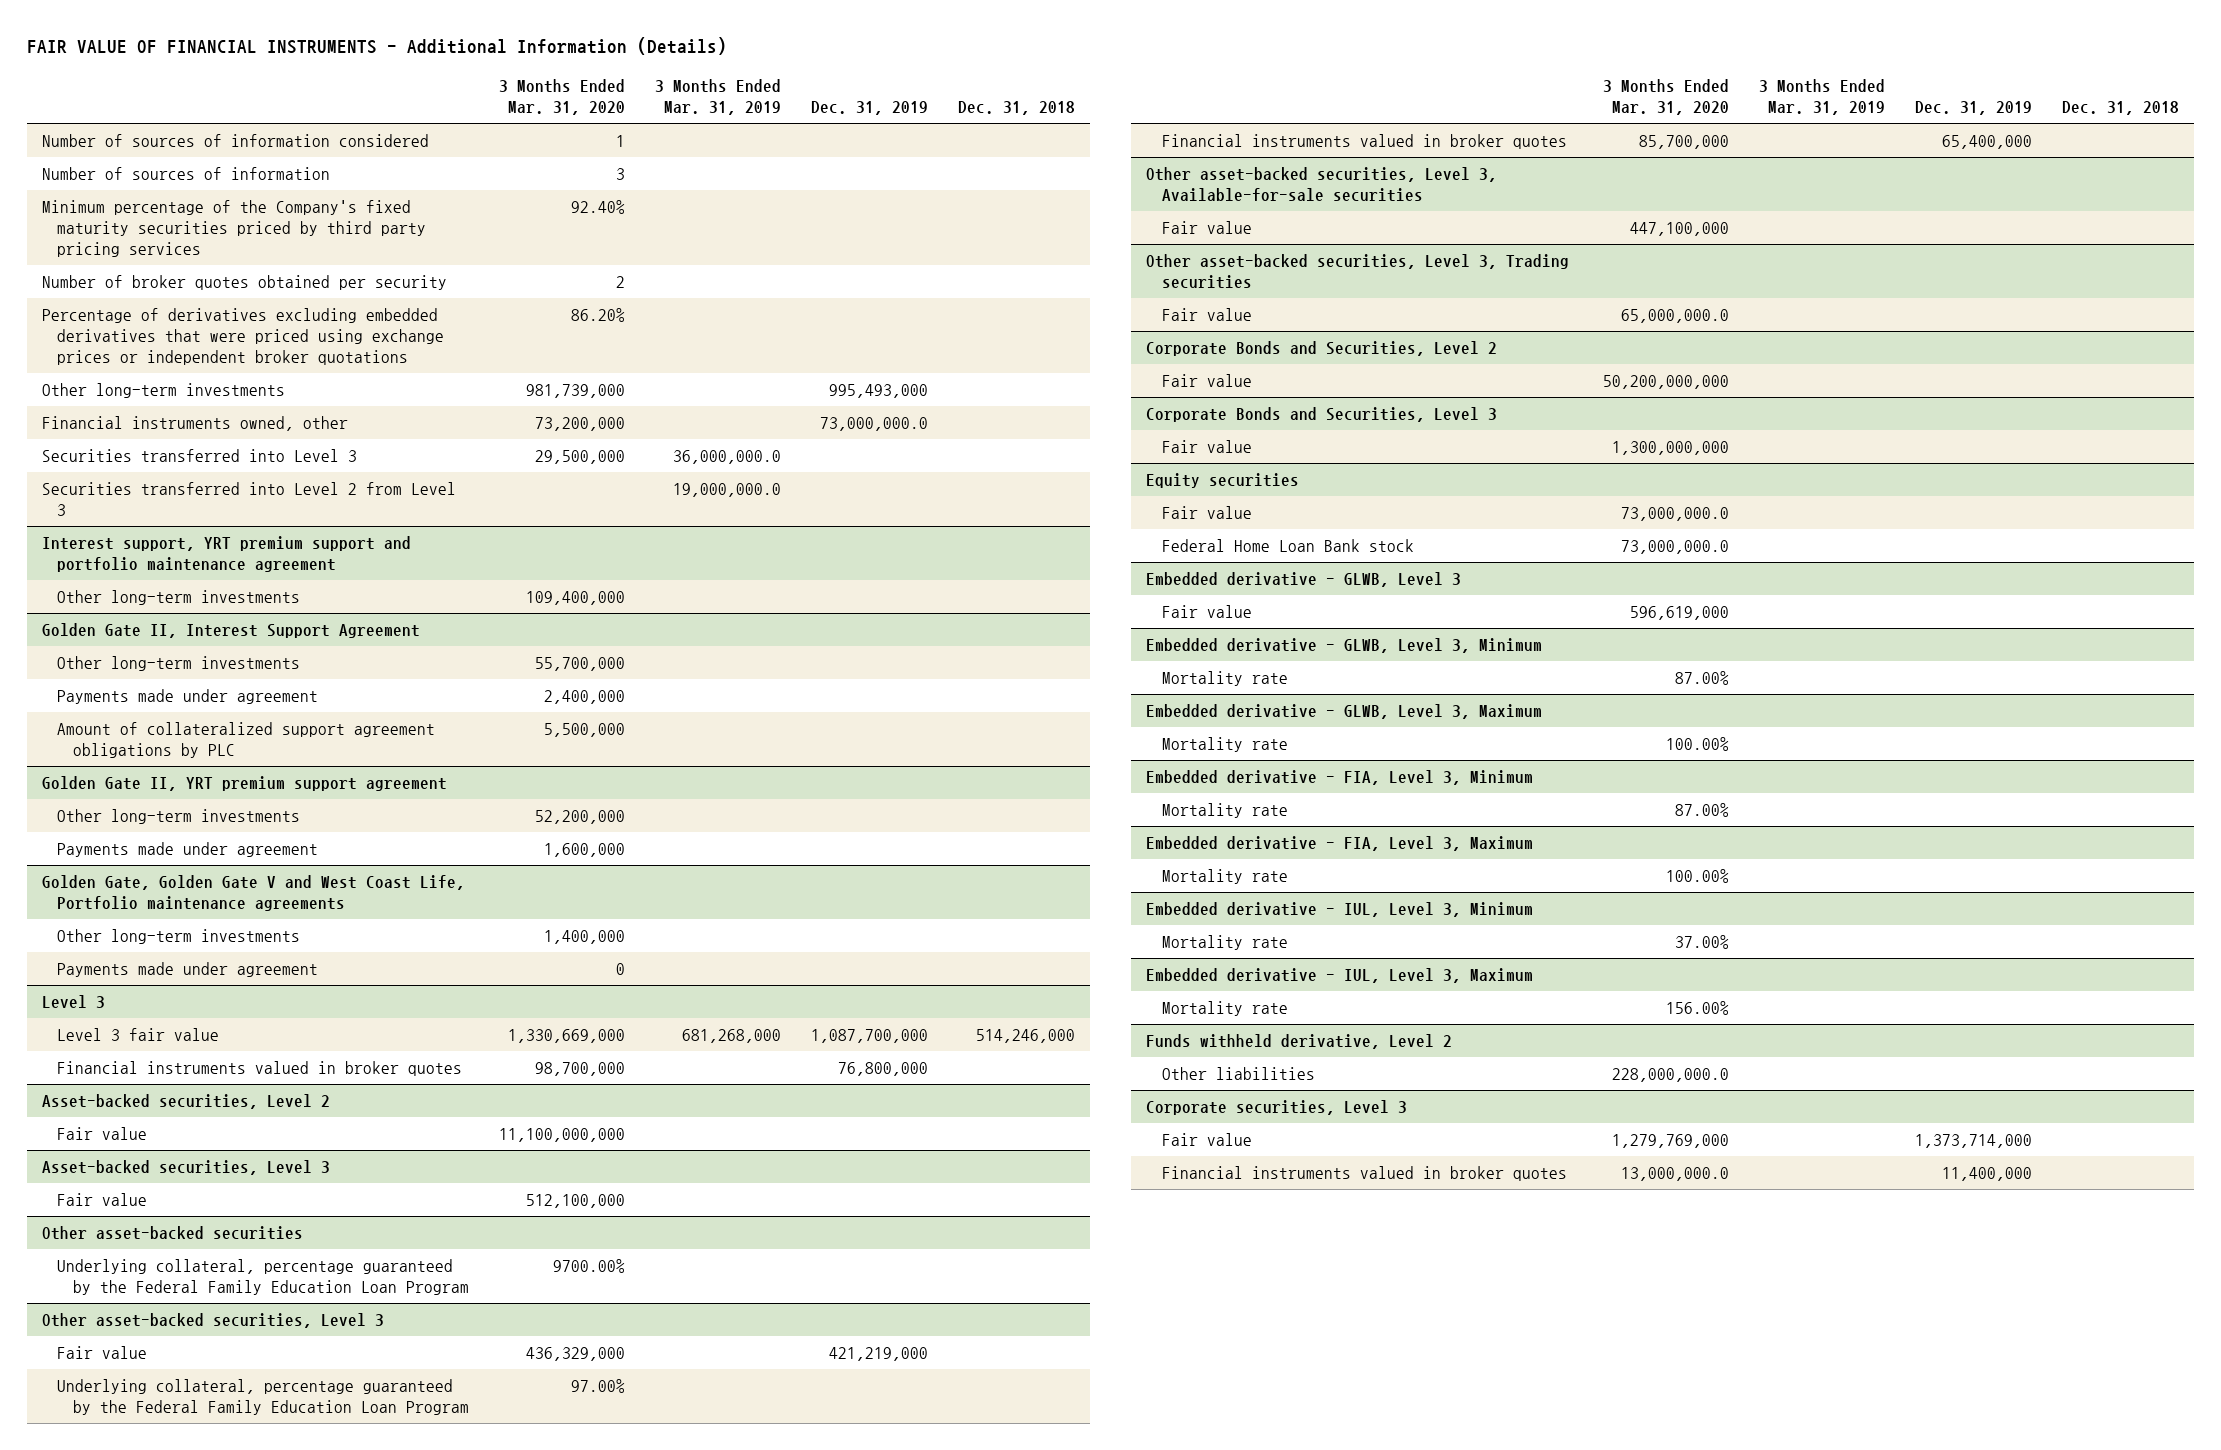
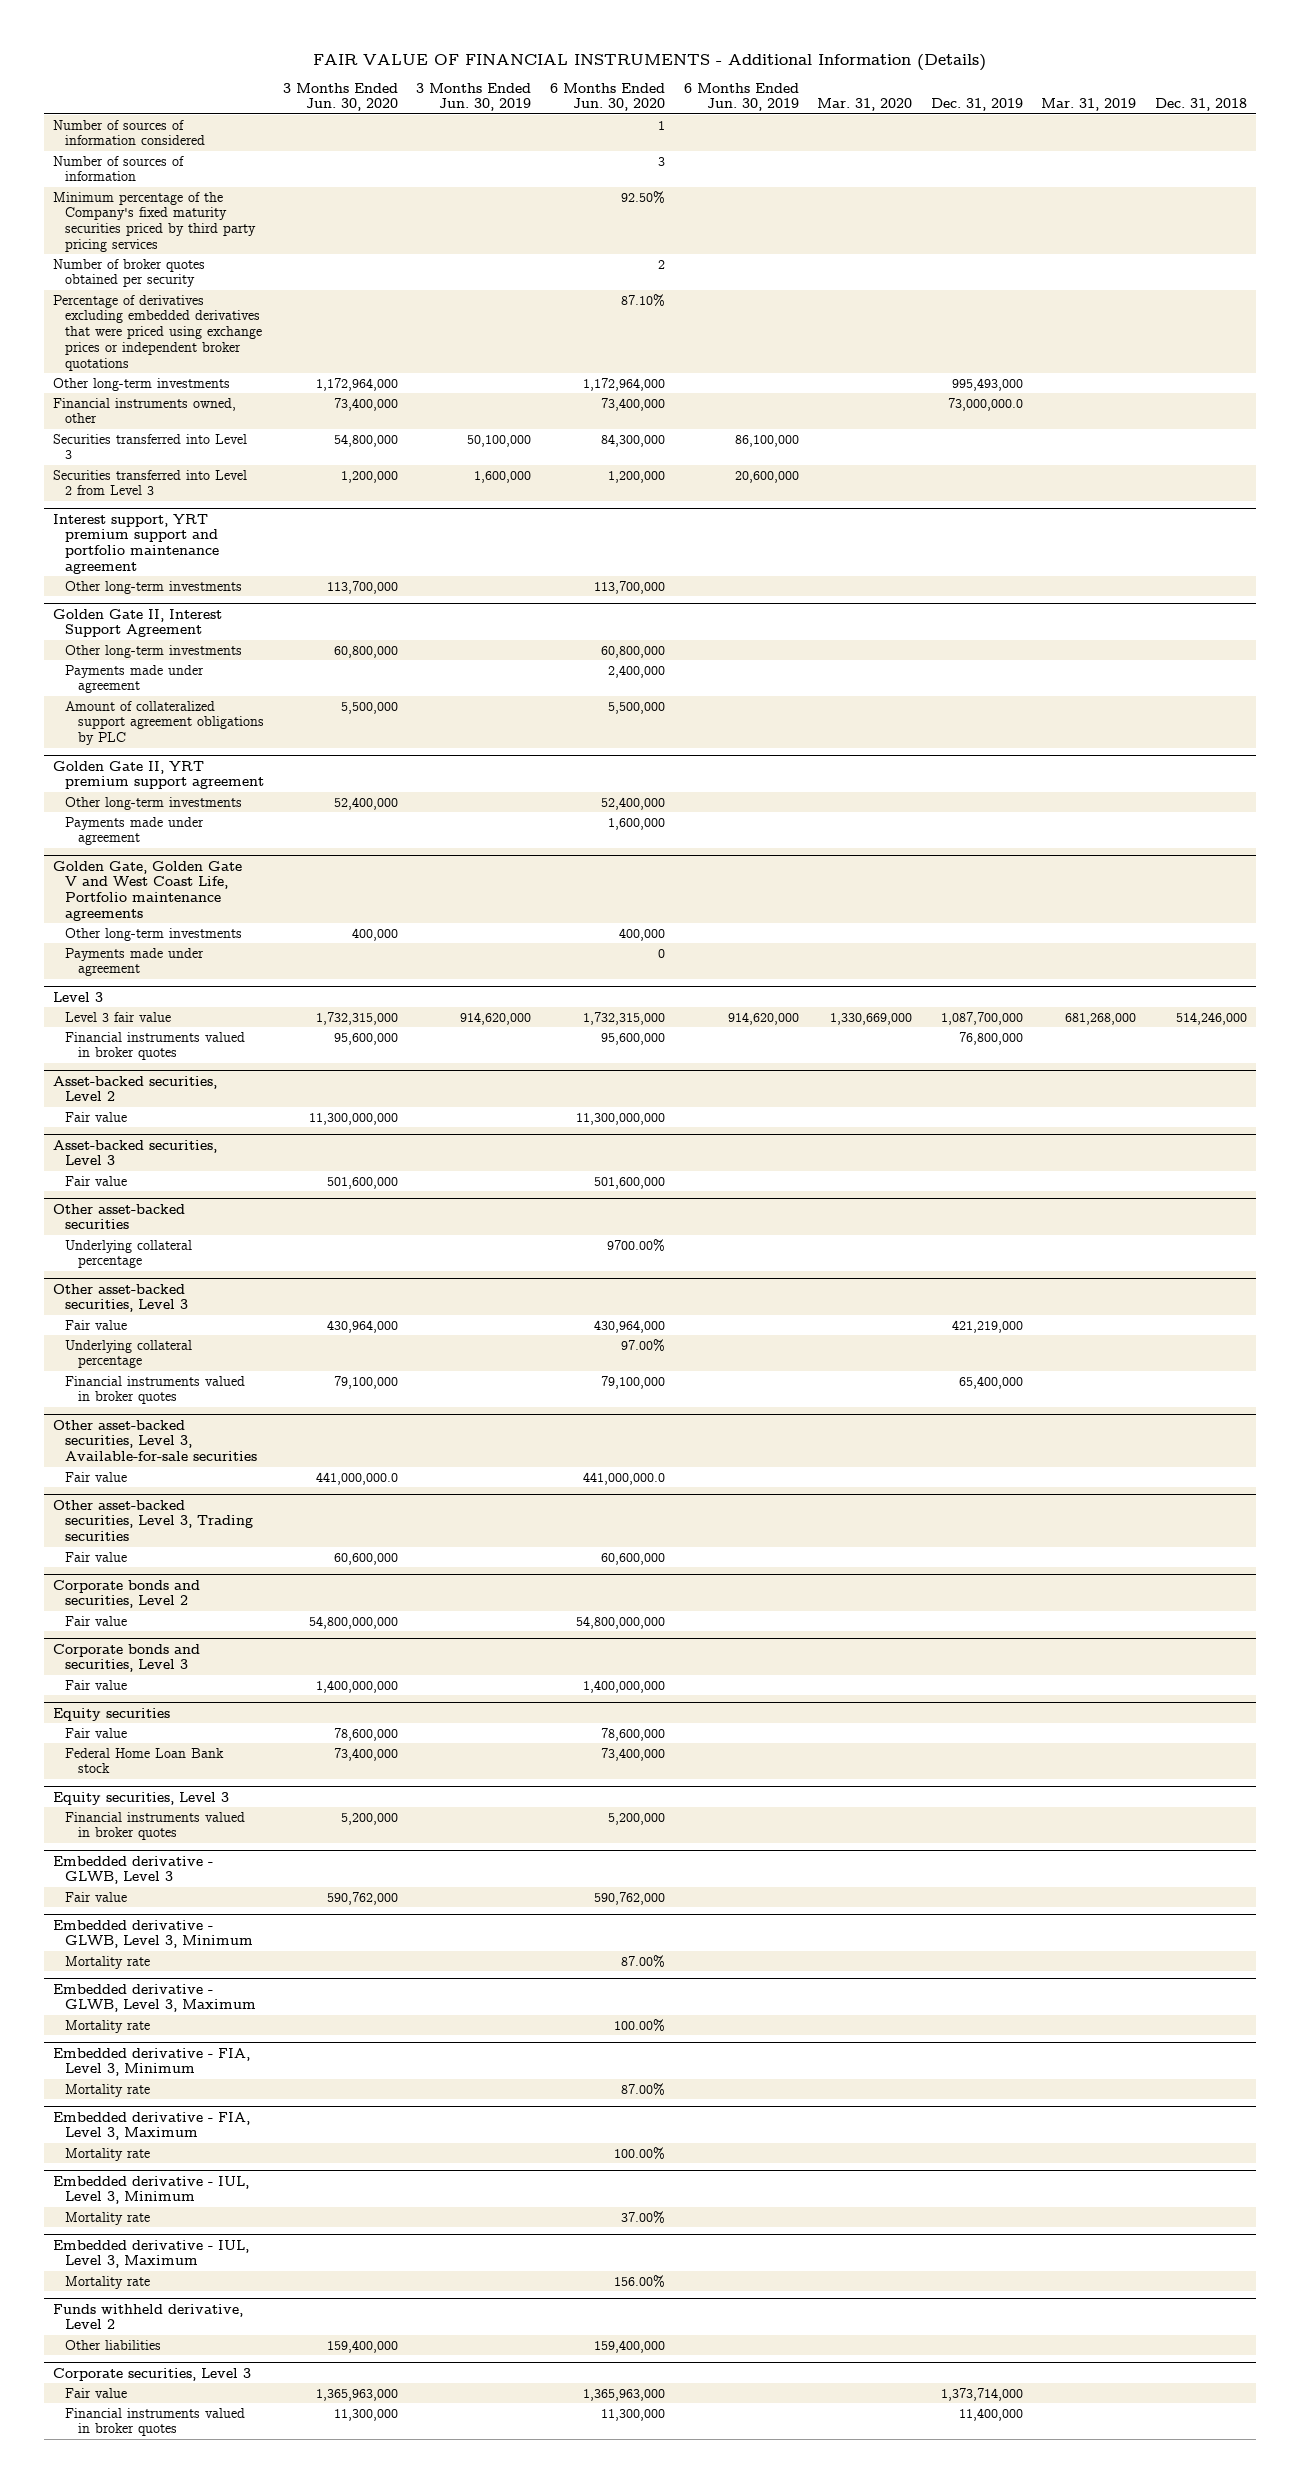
[498,78,625,115] 3 Months Ended Mar. 31, 2020 -> none
[654,78,781,115] 3 Months Ended Mar. 31, 2019 -> none
none -> [282,82,398,112] 3 Months Ended Jun. 30, 2020
none -> [416,82,532,112] 3 Months Ended Jun. 30, 2019
none -> [549,82,665,112] 6 Months Ended Jun. 30, 2020
none -> [683,82,799,112] 6 Months Ended Jun. 30, 2019
none -> [817,98,913,112] Mar. 31, 2020
none -> [1041,98,1137,112] Mar. 31, 2019
[57,1258,469,1295] Underlying collateral, percentage guaranteed by the Federal Family Education Loan Program -> [65,1239,193,1269] Underlying collateral percentage
[57,1378,469,1415] Underlying collateral, percentage guaranteed by the Federal Family Education Loan Program -> [65,1339,193,1369] Underlying collateral percentage
[1146,340,1498,356] Corporate Bonds and Securities, Level 2 -> [53,1579,201,1609] Corporate bonds and securities, Level 2
[1146,406,1498,422] Corporate Bonds and Securities, Level 3 -> [53,1643,201,1673] Corporate bonds and securities, Level 3
none -> [53,1791,230,1805] Equity securities, Level 3
none -> [65,1811,246,1841] Financial instruments valued in broker quotes

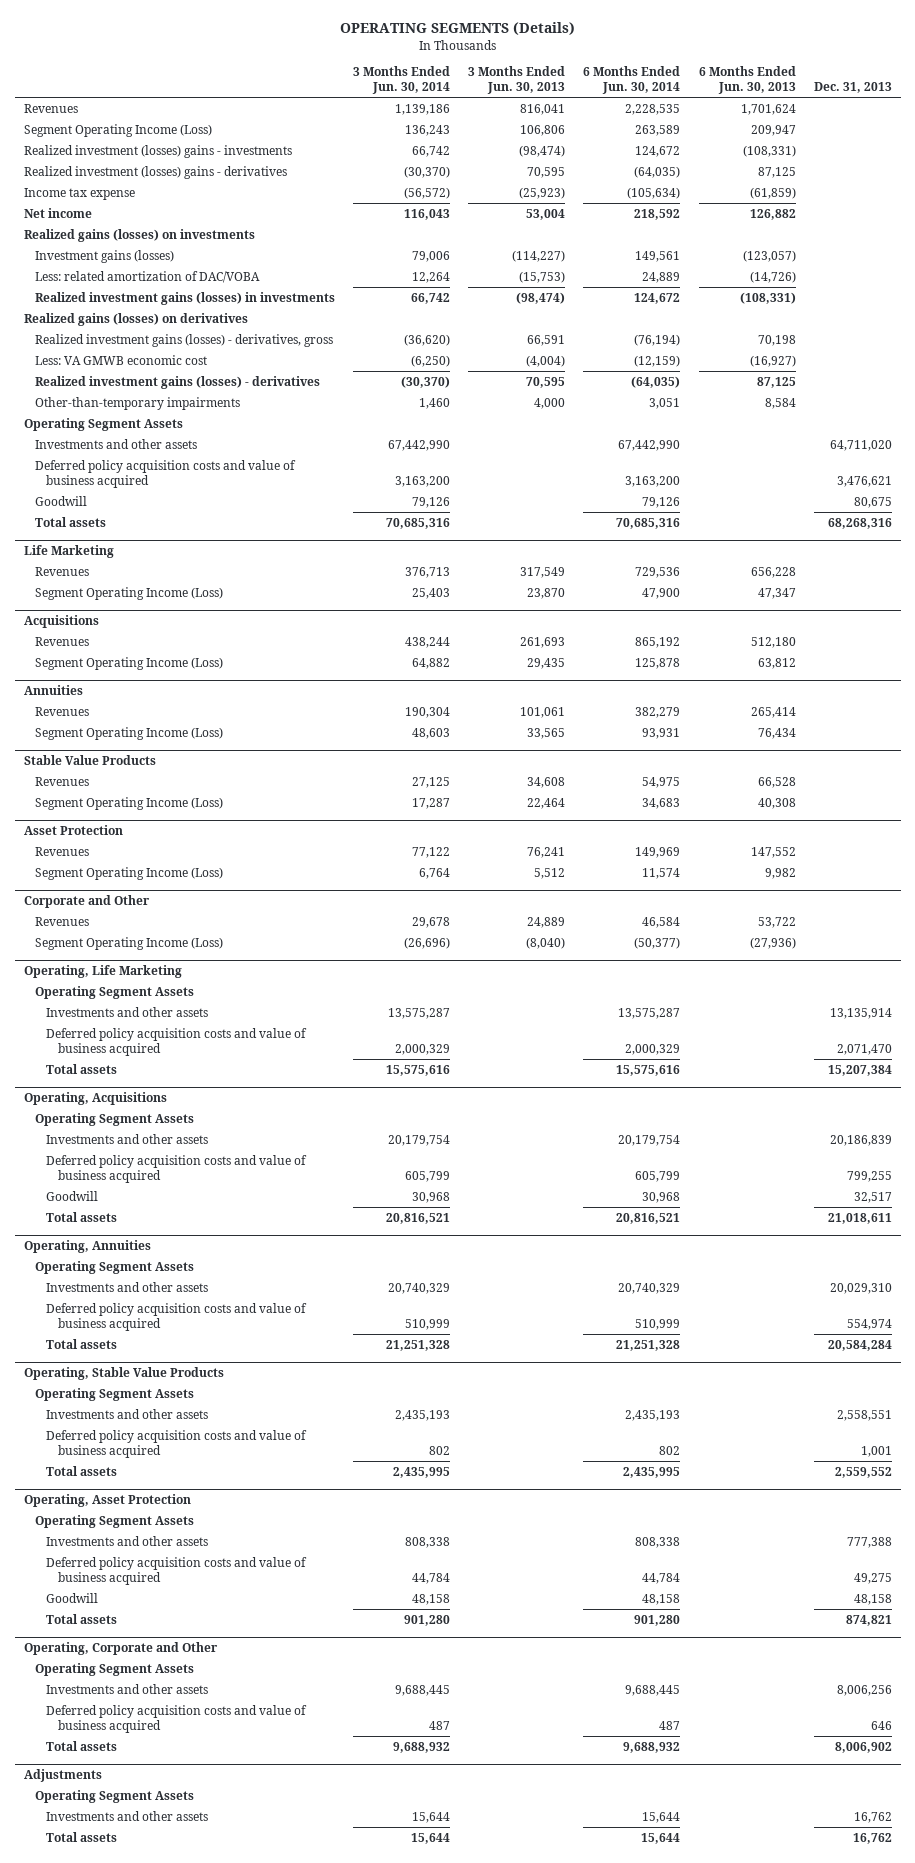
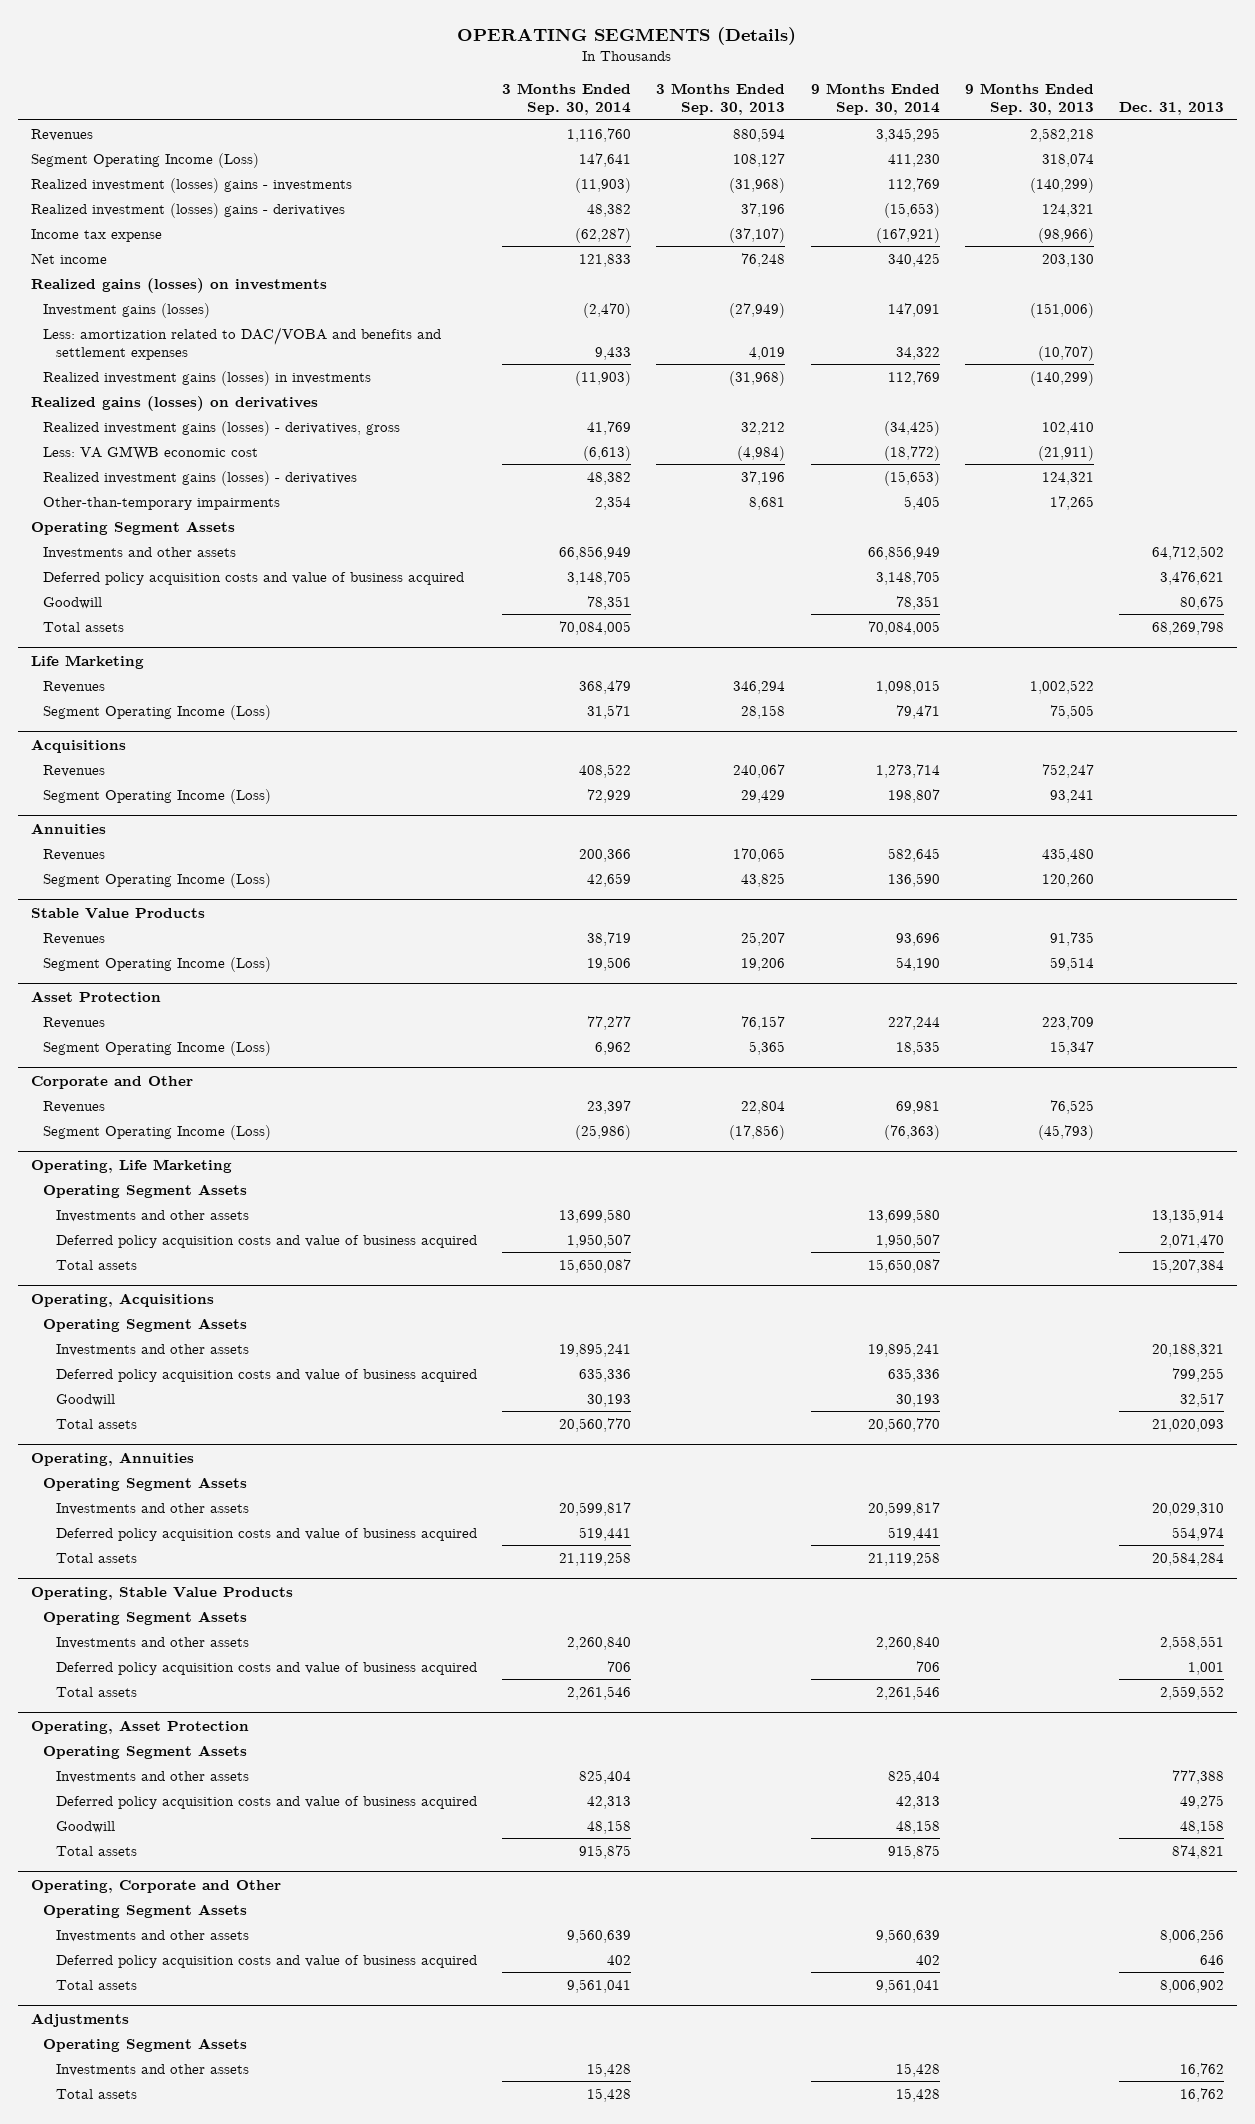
[353,66,451,95] 3 Months Ended Jun. 30, 2014 -> none
[468,66,566,95] 3 Months Ended Jun. 30, 2013 -> none
[583,66,681,95] 6 Months Ended Jun. 30, 2014 -> none
[698,66,796,95] 6 Months Ended Jun. 30, 2013 -> none
none -> [502,83,632,116] 3 Months Ended Sep. 30, 2014
none -> [656,83,786,116] 3 Months Ended Sep. 30, 2013
none -> [810,83,940,116] 9 Months Ended Sep. 30, 2014
none -> [964,83,1094,116] 9 Months Ended Sep. 30, 2013
[35,270,261,283] Less: related amortization of DAC/VOBA -> [43,326,442,360] Less: amortization related to DAC/VOBA and benefits and settlement expenses
[829,439,892,451] 64,711,020 -> [1152,545,1225,560] 64,712,502
[827,517,892,529] 68,268,316 -> [1152,620,1225,635] 68,269,798
[829,1134,892,1146] 20,186,839 -> [1152,1343,1225,1357] 20,188,321
[827,1212,892,1224] 21,018,611 -> [1152,1418,1225,1432] 21,020,093

